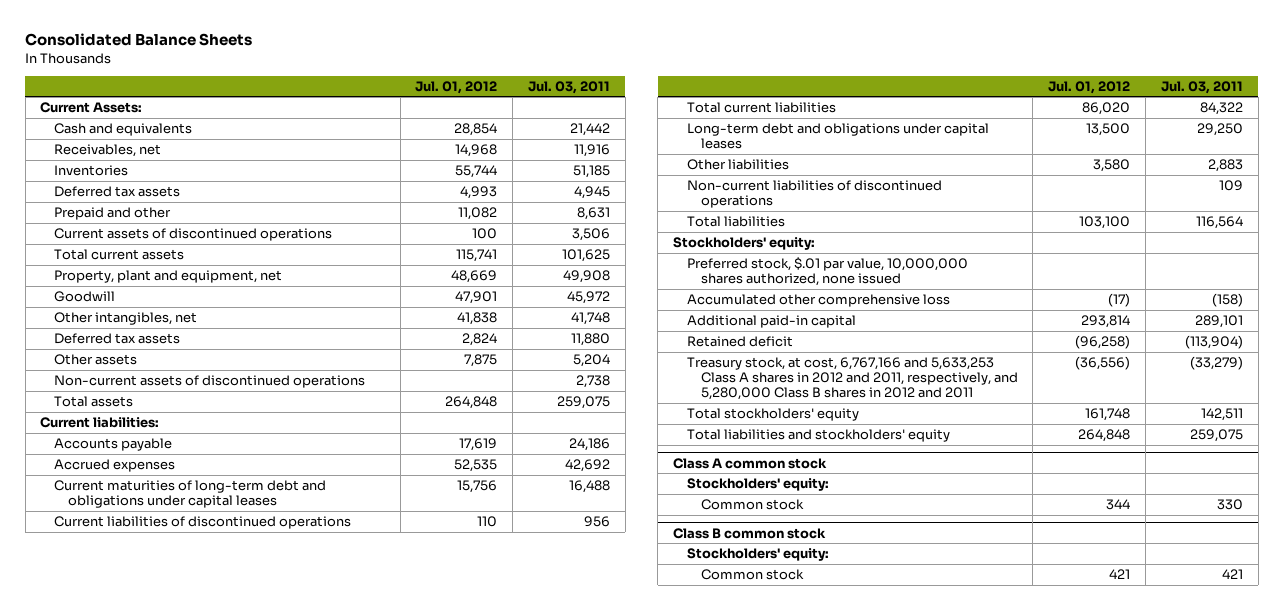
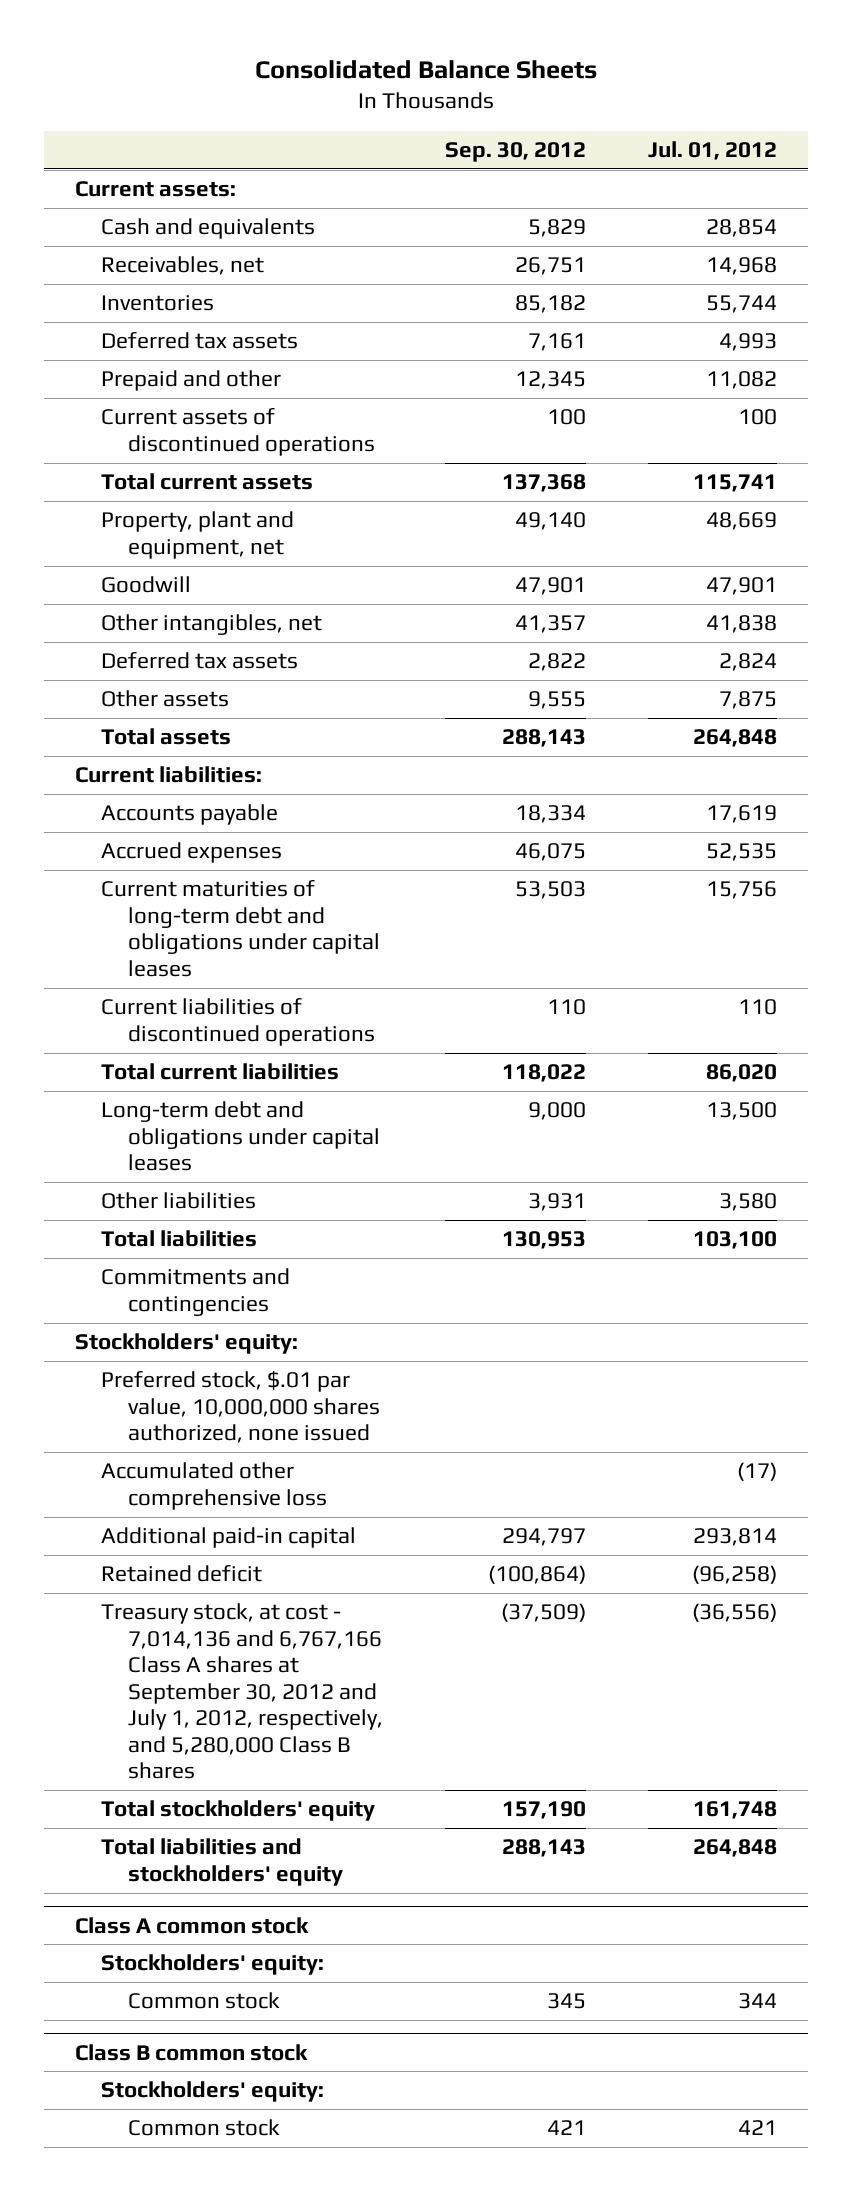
[528,80,611,94] Jul. 03, 2011 -> none
none -> [444,141,586,162] Sep. 30, 2012
[40,102,143,114] Current Assets: -> [74,181,236,198] Current assets:
[54,375,366,389] Non-current assets of discontinued operations -> none
[686,180,942,208] Non-current liabilities of discontinued operations -> none
none -> [101,1268,291,1316] Commitments and contingencies
[686,357,1018,400] Treasury stock, at cost, 6,767,166 and 5,633,253 Class A shares in 2012 and 2011, respectively, and 5,280,000 Class B shares in 2012 and 2011 -> [101,1603,383,1780] Treasury stock, at cost - 7,014,136 and 6,767,166 Class A shares at September 30, 2012 and July 1, 2012, respectively, and 5,280,000 Class B shares

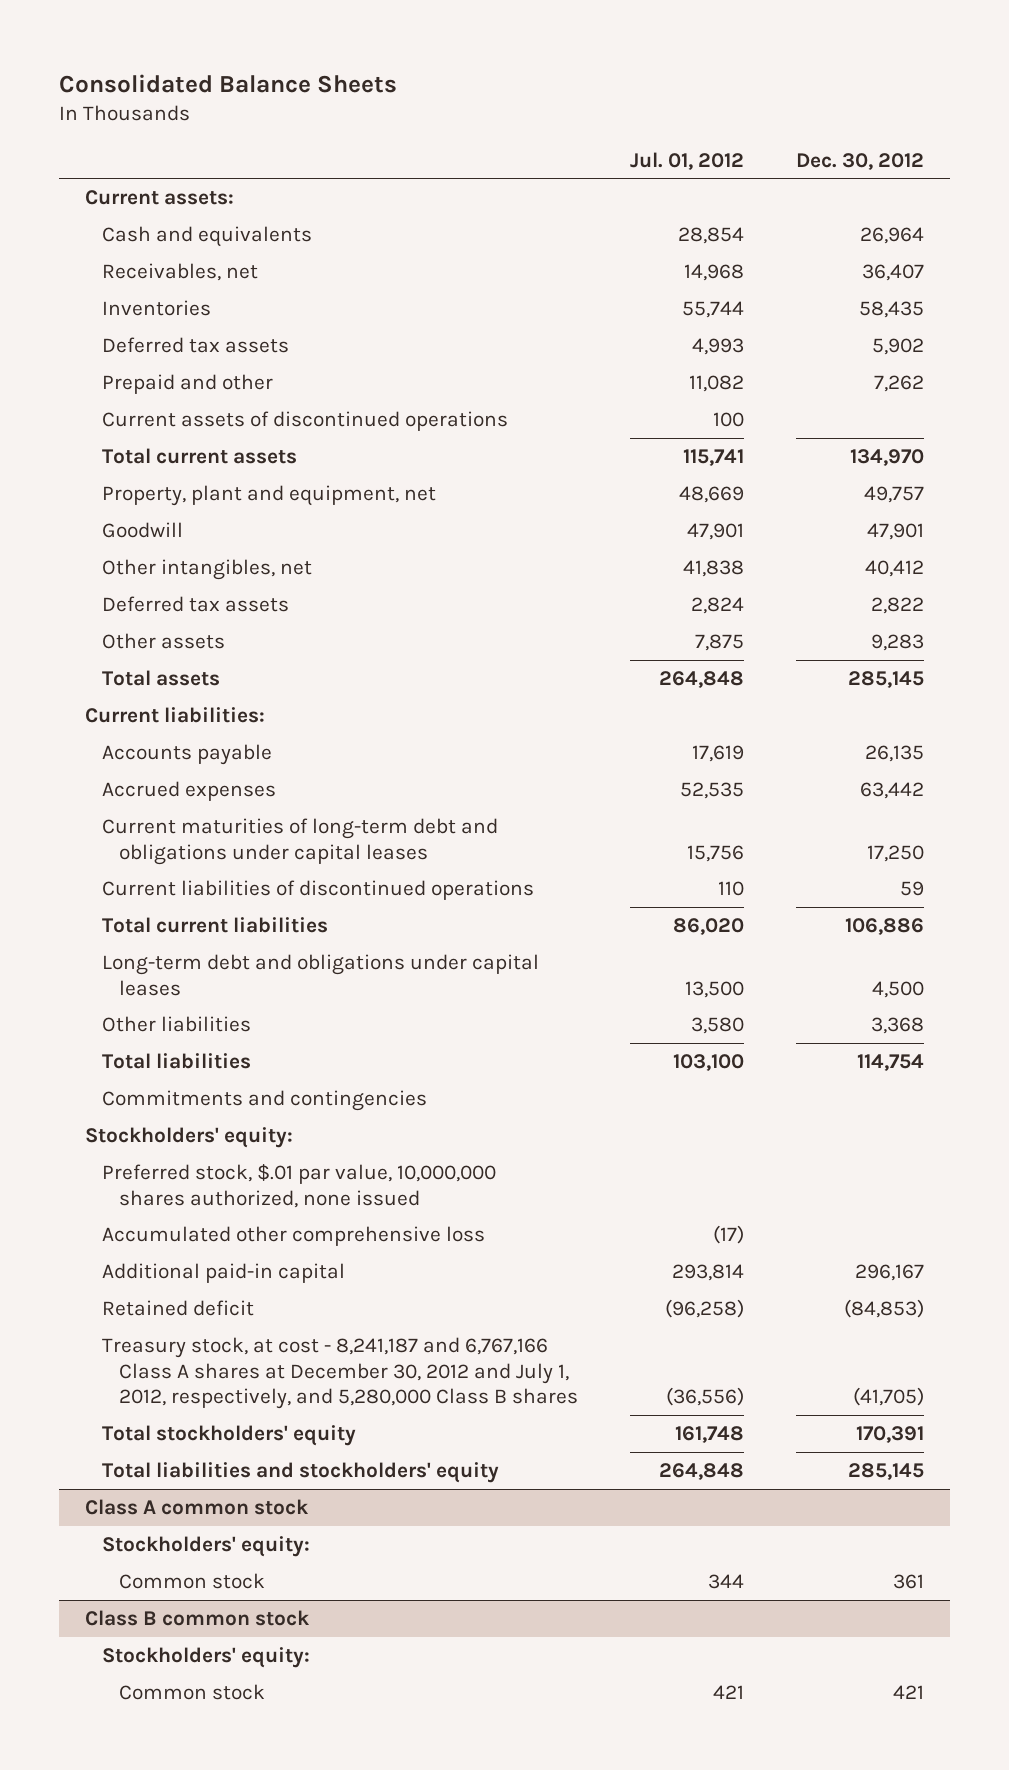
[444,141,586,162] Sep. 30, 2012 -> none
none -> [796,152,925,170] Dec. 30, 2012
[101,1603,383,1780] Treasury stock, at cost - 7,014,136 and 6,767,166 Class A shares at September 30, 2012 and July 1, 2012, respectively, and 5,280,000 Class B shares -> [101,1337,579,1409] Treasury stock, at cost - 8,241,187 and 6,767,166 Class A shares at December 30, 2012 and July 1, 2012, respectively, and 5,280,000 Class B shares

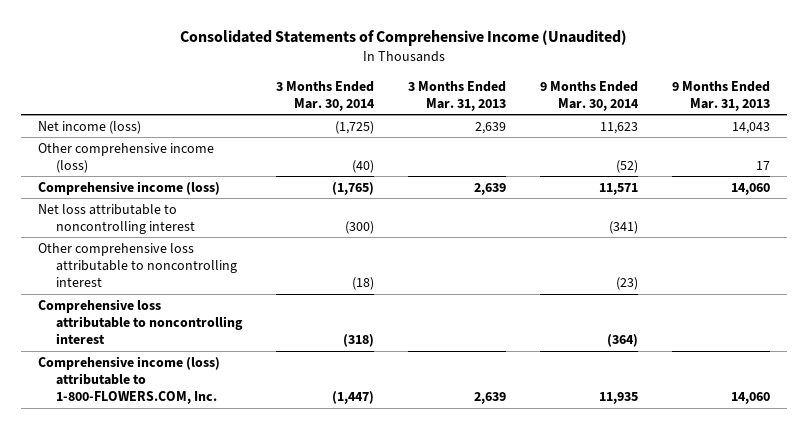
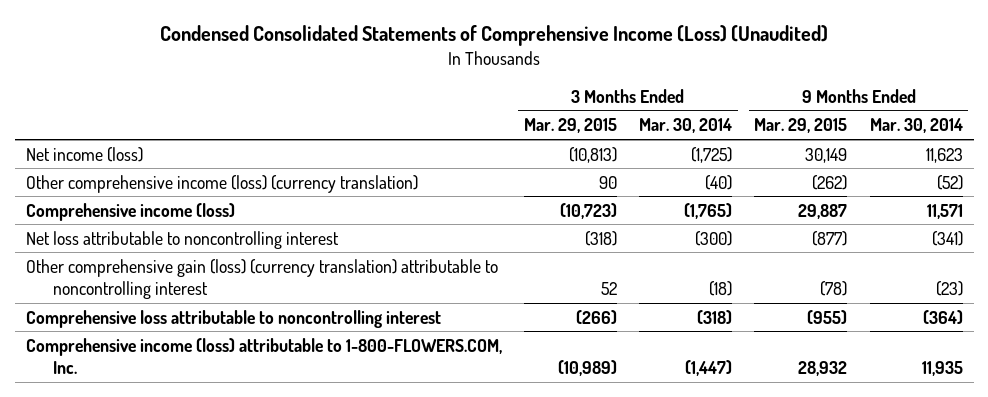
[180,30,628,47] Consolidated Statements of Comprehensive Income (Unaudited) -> [160,25,829,47] Condensed Consolidated Statements of Comprehensive Income (Loss) (Unaudited)
[408,80,507,111] 3 Months Ended Mar. 31, 2013 -> none
[672,80,771,111] 9 Months Ended Mar. 31, 2013 -> none
none -> [523,118,617,134] Mar. 29, 2015
none -> [754,118,848,134] Mar. 29, 2015
[37,142,214,174] Other comprehensive income (loss) -> [25,174,418,193] Other comprehensive income (loss) (currency translation)
[37,242,238,288] Other comprehensive loss attributable to noncontrolling interest -> [25,258,498,300] Other comprehensive gain (loss) (currency translation) attributable to noncontrolling interest

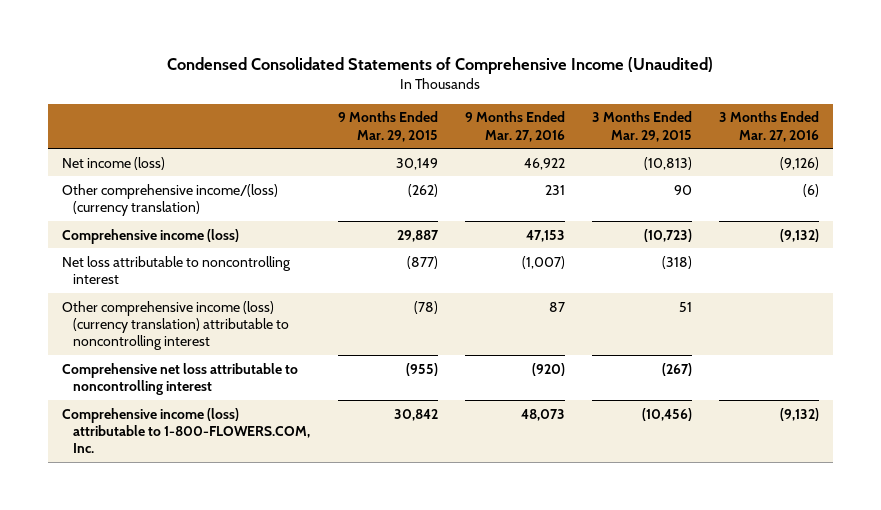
[160,25,829,47] Condensed Consolidated Statements of Comprehensive Income (Loss) (Unaudited) -> [167,57,714,75] Condensed Consolidated Statements of Comprehensive Income (Unaudited)
[639,118,733,134] Mar. 30, 2014 -> none
[869,118,963,134] Mar. 30, 2014 -> none
none -> [464,111,565,142] 9 Months Ended Mar. 27, 2016
none -> [718,111,819,142] 3 Months Ended Mar. 27, 2016
[25,174,418,193] Other comprehensive income (loss) (currency translation) -> [61,183,278,217] Other comprehensive income/(loss) (currency translation)
[25,258,498,300] Other comprehensive gain (loss) (currency translation) attributable to noncontrolling interest -> [61,300,290,351] Other comprehensive income (loss) (currency translation) attributable to noncontrolling interest
[600,282,617,296] 52 -> [678,301,692,312] 51
[25,309,441,328] Comprehensive loss attributable to noncontrolling interest -> [61,362,298,396] Comprehensive net loss attributable to noncontrolling interest
[575,309,617,324] (266) -> [661,362,692,376] (267)
[557,360,617,377] (10,989) -> [641,407,692,421] (10,456)
[798,361,848,377] 28,932 -> [393,408,438,421] 30,842

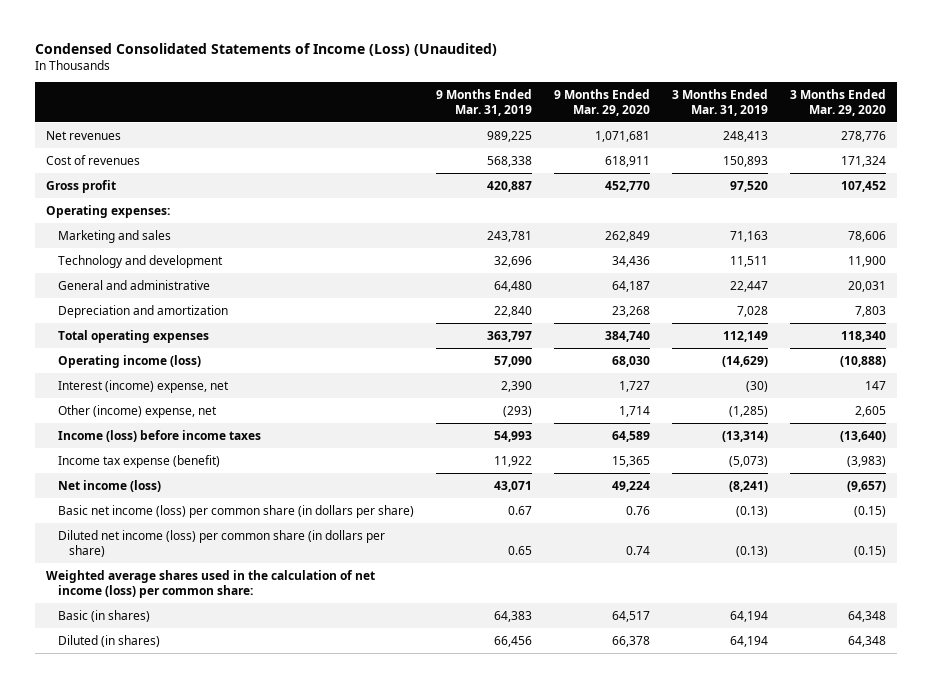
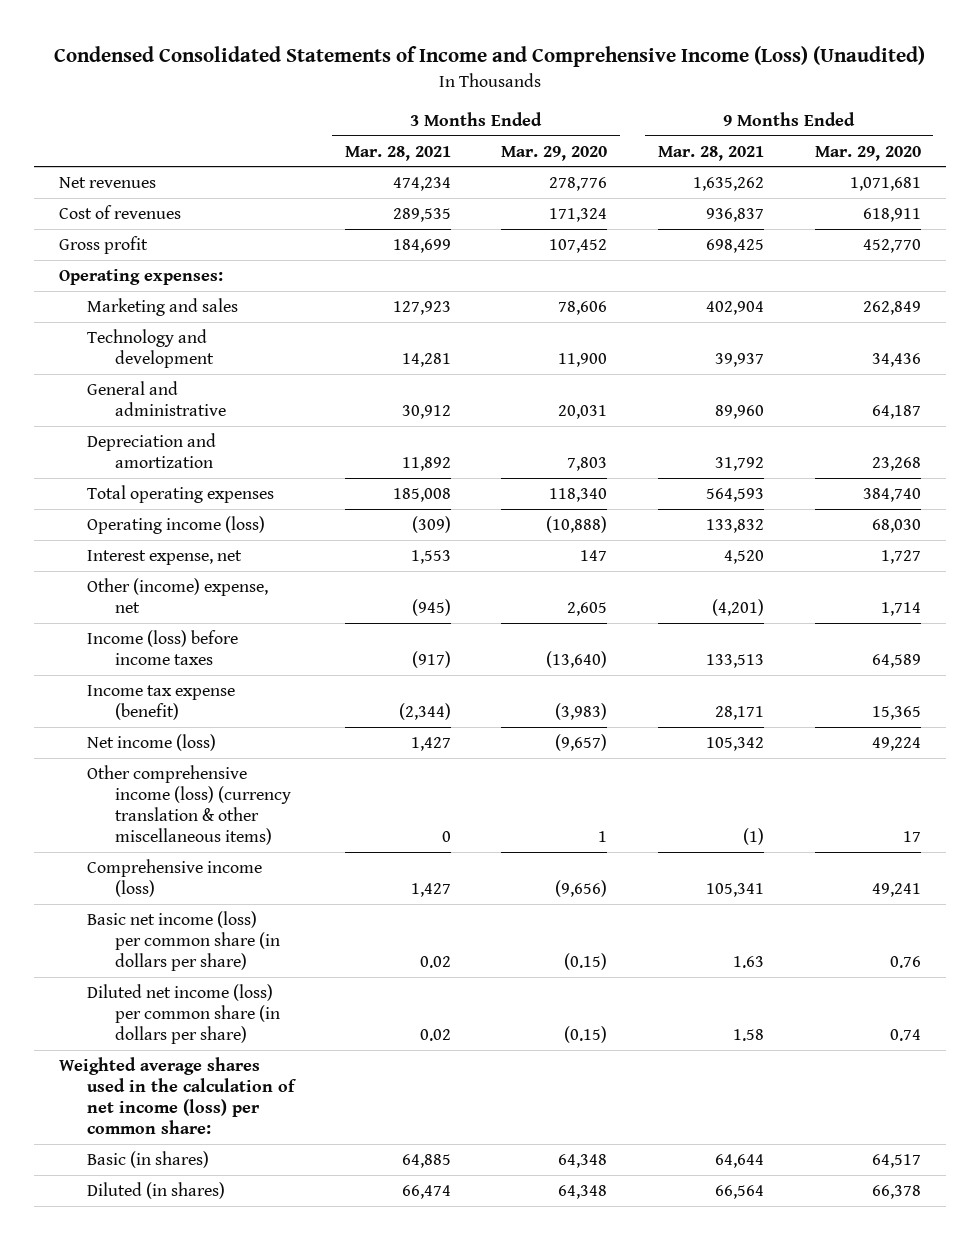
[35,42,498,56] Condensed Consolidated Statements of Income (Loss) (Unaudited) -> [54,46,926,68] Condensed Consolidated Statements of Income and Comprehensive Income (Loss) (Unaudited)
[435,88,532,116] 9 Months Ended Mar. 31, 2019 -> none
[672,88,769,116] 3 Months Ended Mar. 31, 2019 -> none
none -> [344,145,451,161] Mar. 28, 2021
none -> [658,145,765,161] Mar. 28, 2021
[57,379,229,393] Interest (income) expense, net -> [87,549,243,565] Interest expense, net
none -> [87,764,291,846] Other comprehensive income (loss) (currency translation & other miscellaneous items)
none -> [87,858,263,898] Comprehensive income (loss)

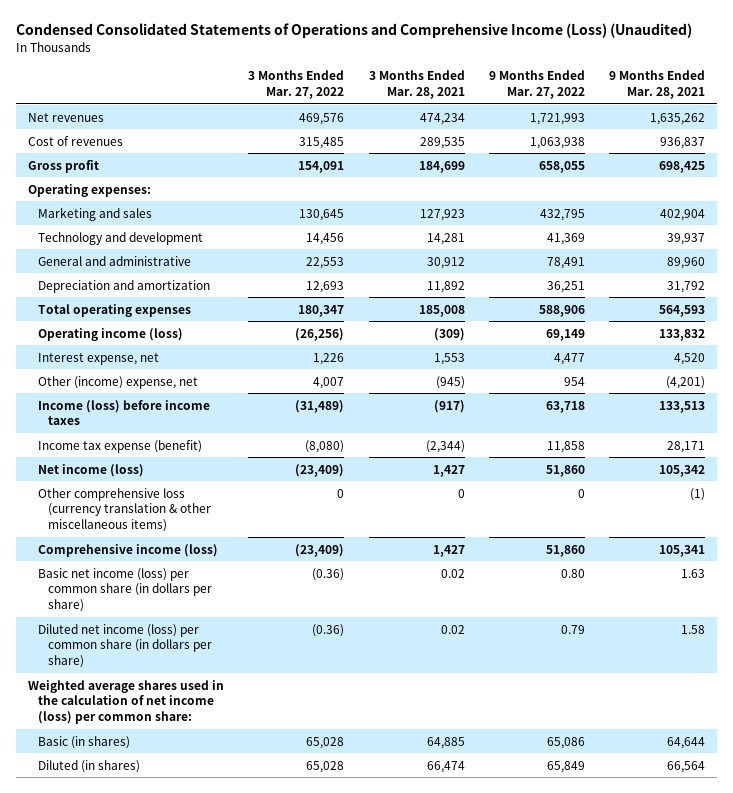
[54,46,926,68] Condensed Consolidated Statements of Income and Comprehensive Income (Loss) (Unaudited) -> [16,23,693,39] Condensed Consolidated Statements of Operations and Comprehensive Income (Loss) (Unaudited)
[501,145,608,161] Mar. 29, 2020 -> none
[814,145,921,161] Mar. 29, 2020 -> none
none -> [248,70,345,100] 3 Months Ended Mar. 27, 2022
none -> [488,70,585,100] 9 Months Ended Mar. 27, 2022
[87,764,291,846] Other comprehensive income (loss) (currency translation & other miscellaneous items) -> [38,487,212,532] Other comprehensive loss (currency translation & other miscellaneous items)

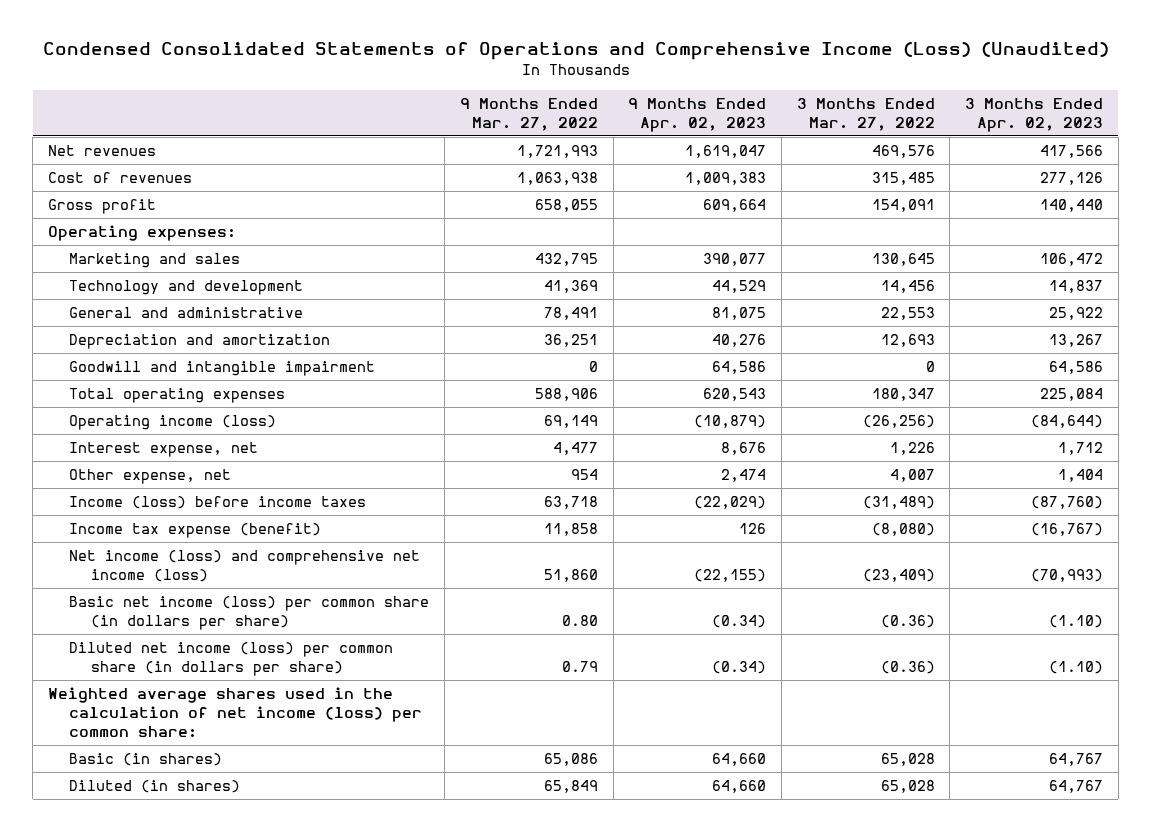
[368,70,465,100] 3 Months Ended Mar. 28, 2021 -> none
[608,70,705,100] 9 Months Ended Mar. 28, 2021 -> none
none -> [628,97,767,132] 9 Months Ended Apr. 02, 2023
none -> [965,97,1104,132] 3 Months Ended Apr. 02, 2023
none -> [69,361,376,377] Goodwill and intangible impairment
[38,375,199,389] Other (income) expense, net -> [69,469,232,485] Other expense, net
[38,487,212,532] Other comprehensive loss (currency translation & other miscellaneous items) -> none
[38,543,219,557] Comprehensive income (loss) -> none
[38,463,145,477] Net income (loss) -> [69,550,421,582] Net income (loss) and comprehensive net income (loss)

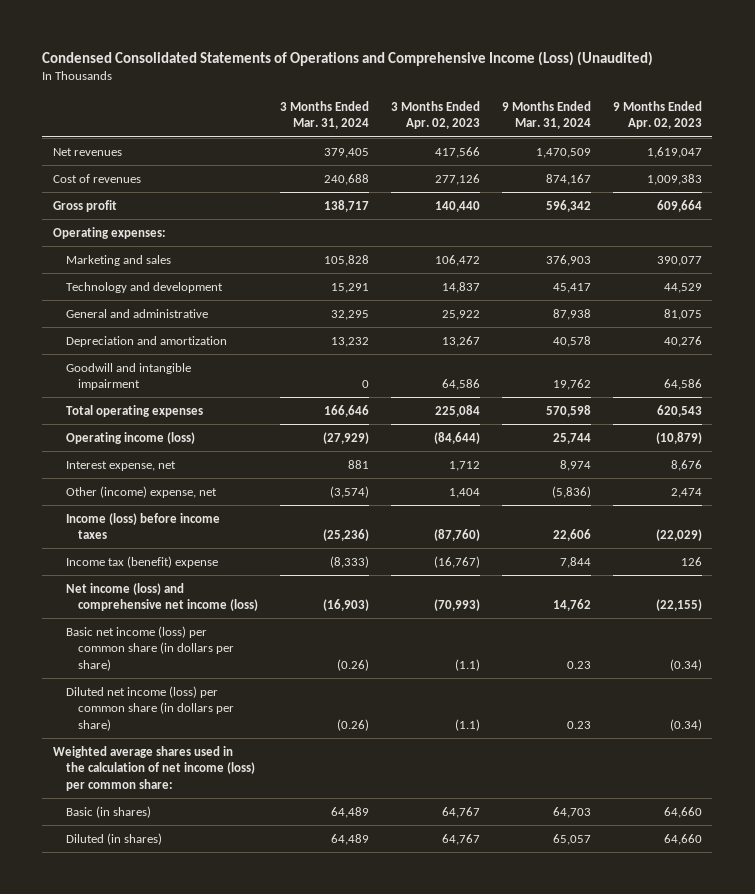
[459,97,598,131] 9 Months Ended Mar. 27, 2022 -> none
[796,97,935,131] 3 Months Ended Mar. 27, 2022 -> none
none -> [279,100,369,130] 3 Months Ended Mar. 31, 2024
none -> [501,100,591,130] 9 Months Ended Mar. 31, 2024
[69,469,232,485] Other expense, net -> [65,485,217,498] Other (income) expense, net
[69,523,322,539] Income tax expense (benefit) -> [65,555,218,568] Income tax (benefit) expense
[1049,614,1104,628] (1.10) -> [454,658,480,671] (1.1)
[1049,660,1104,674] (1.10) -> [454,718,480,731] (1.1)

